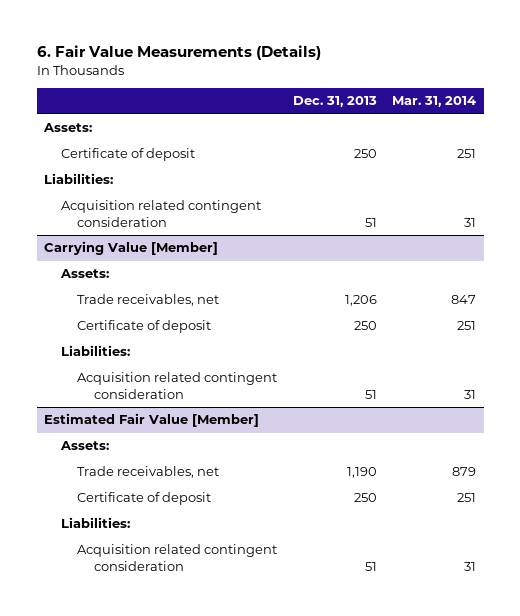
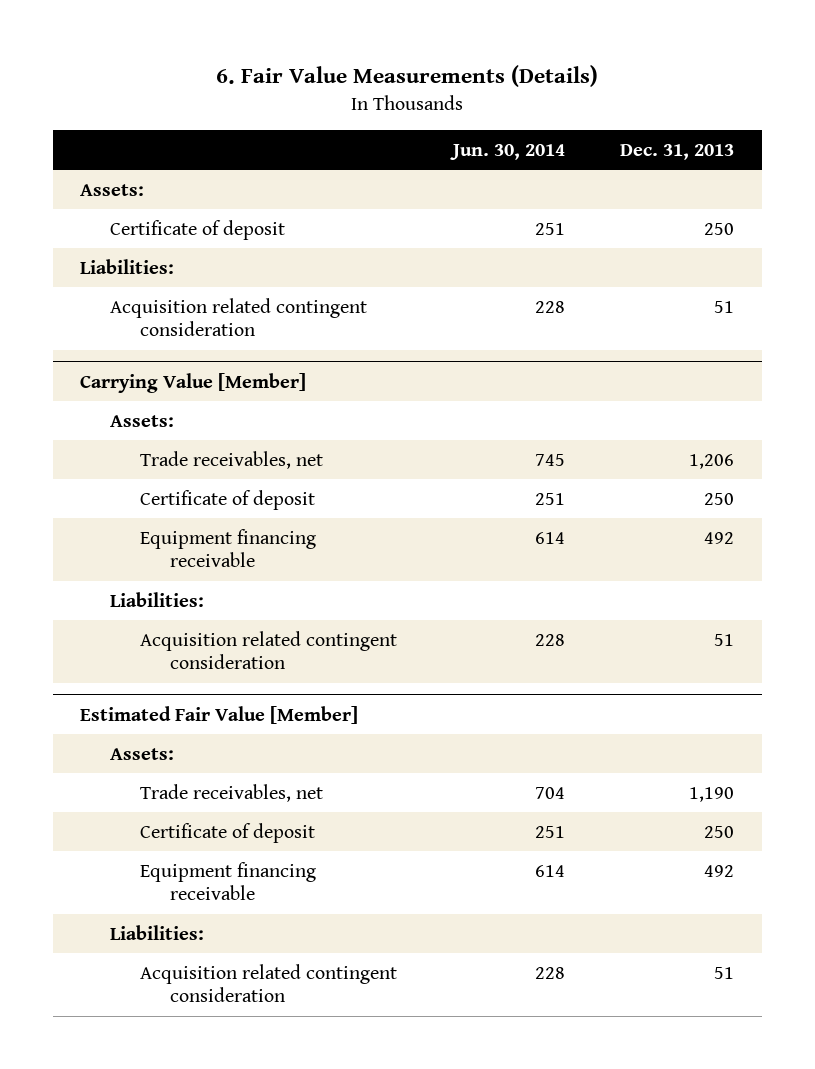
[391,96,476,108] Mar. 31, 2014 -> none
none -> [449,143,565,160] Jun. 30, 2014
none -> [140,528,317,568] Equipment financing receivable
none -> [140,861,317,901] Equipment financing receivable

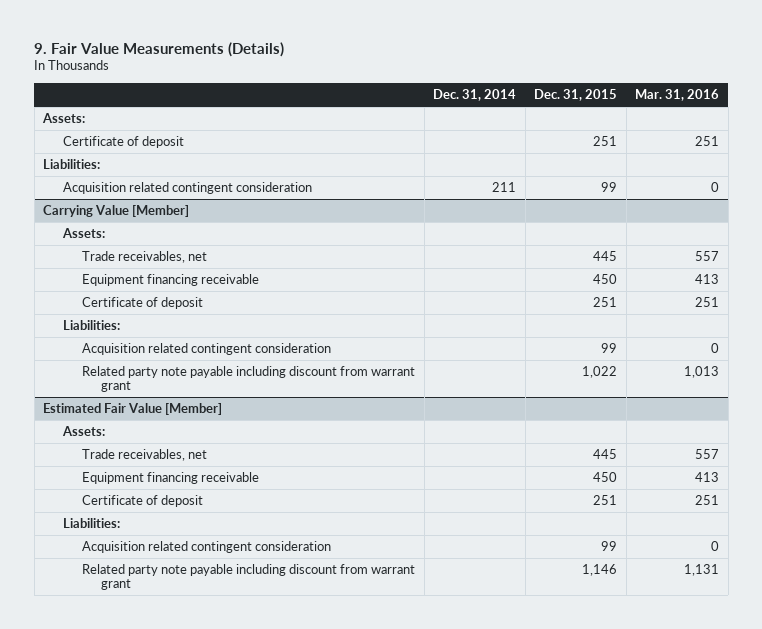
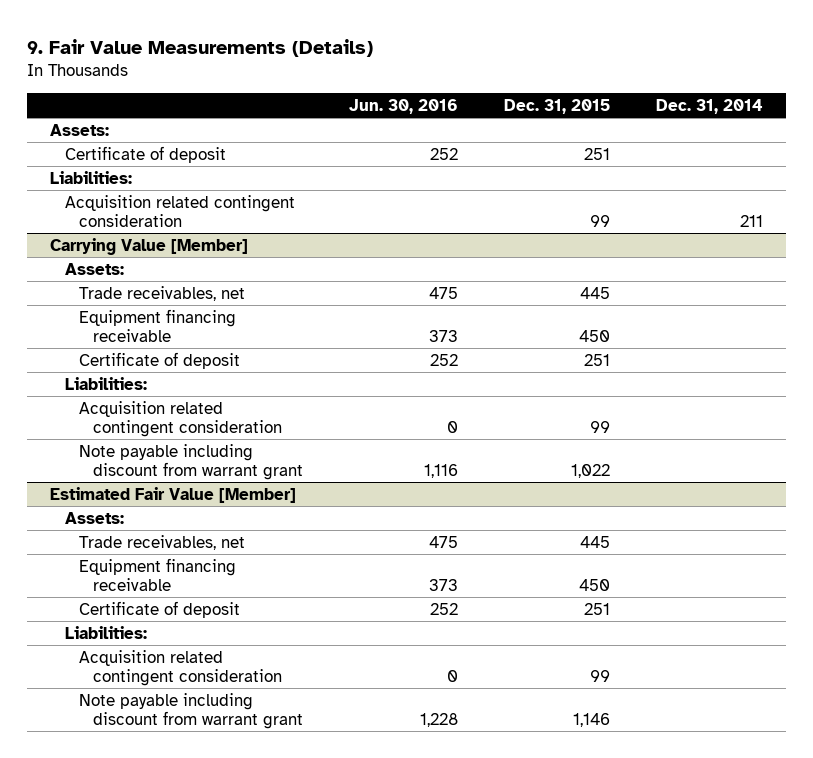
[635,88,720,101] Mar. 31, 2016 -> none
none -> [349,99,459,115] Jun. 30, 2016
[82,366,416,393] Related party note payable including discount from warrant grant -> [78,443,304,481] Note payable including discount from warrant grant
[82,564,416,591] Related party note payable including discount from warrant grant -> [78,692,304,730] Note payable including discount from warrant grant

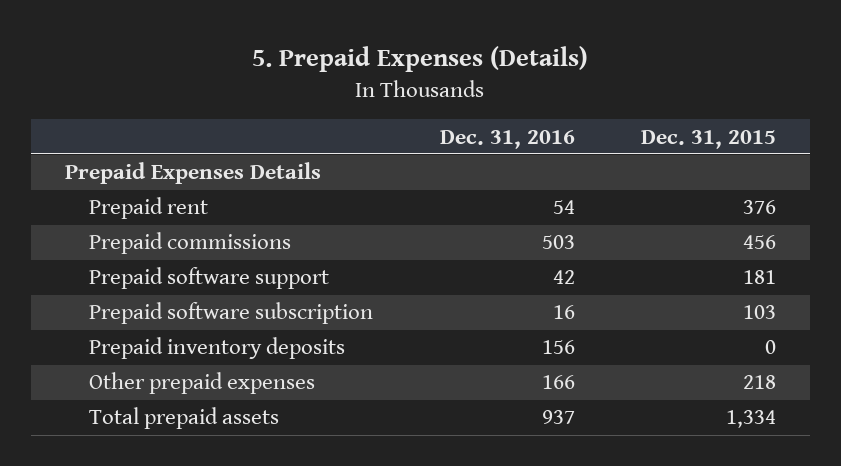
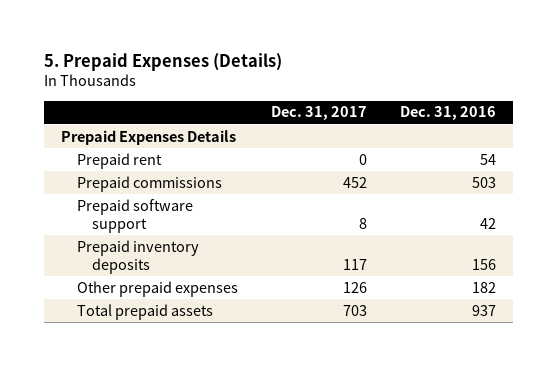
[641,129,777,149] Dec. 31, 2015 -> none
none -> [271,106,368,121] Dec. 31, 2017
[89,302,374,325] Prepaid software subscription -> none
[541,375,575,390] 166 -> [472,281,497,293] 182

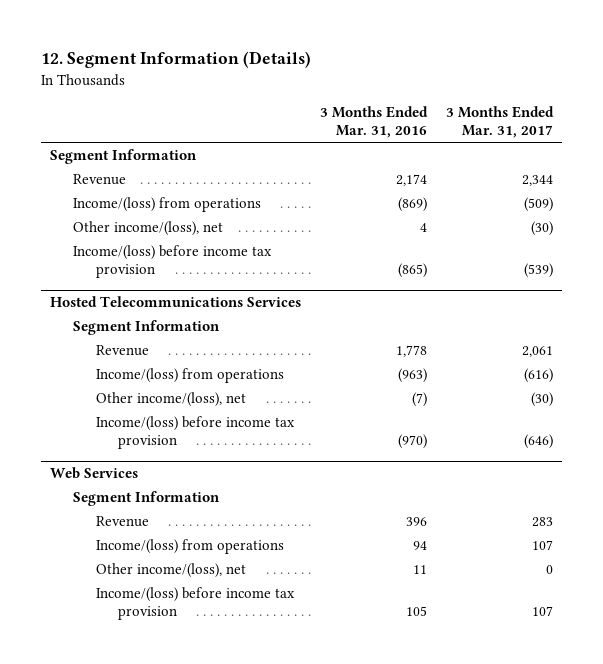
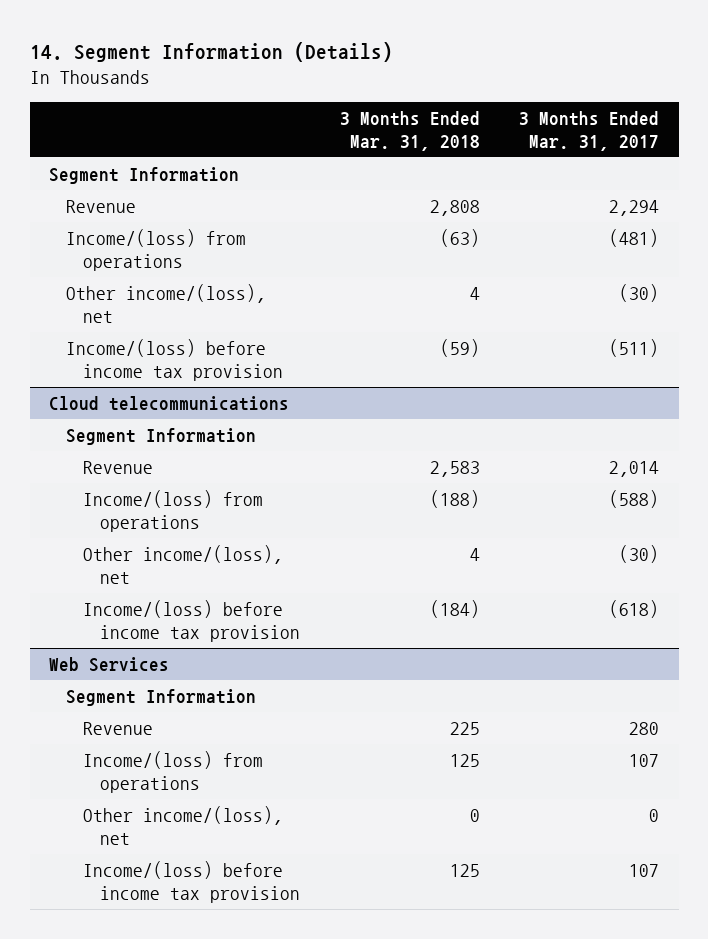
[41,51,312,69] 12. Segment Information (Details) -> [29,42,393,63] 14. Segment Information (Details)
[319,105,428,139] 3 Months Ended Mar. 31, 2016 -> none
none -> [339,110,480,151] 3 Months Ended Mar. 31, 2018
[521,174,553,186] 2,344 -> [608,200,659,217] 2,294
[523,196,553,212] (509) -> [608,229,659,248] (481)
[523,263,553,279] (539) -> [608,339,659,358] (511)
[50,296,302,308] Hosted Telecommunications Services -> [49,396,290,412] Cloud telecommunications
[521,345,553,357] 2,061 -> [608,461,659,478] 2,014
[523,367,553,383] (616) -> [608,490,659,509] (588)
[523,434,553,450] (646) -> [608,600,659,619] (618)
[531,516,553,527] 283 -> [628,722,659,736] 280

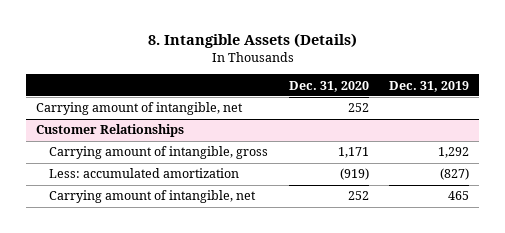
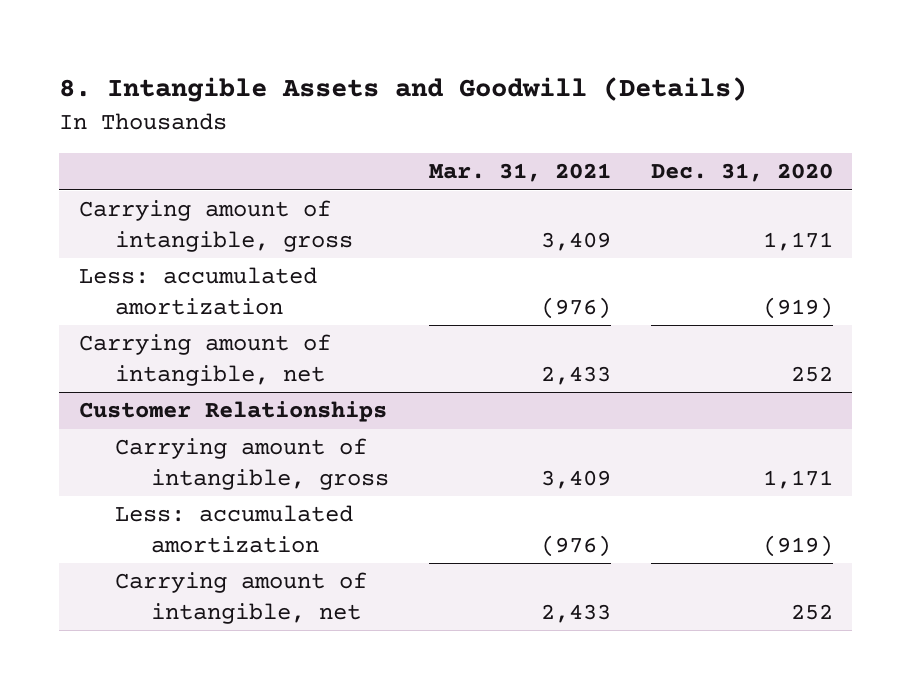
[147,33,357,49] 8. Intangible Assets (Details) -> [58,77,747,103] 8. Intangible Assets and Goodwill (Details)
[389,80,470,92] Dec. 31, 2019 -> none
none -> [428,163,611,183] Mar. 31, 2021
none -> [78,200,353,252] Carrying amount of intangible, gross
none -> [78,267,317,315] Less: accumulated amortization

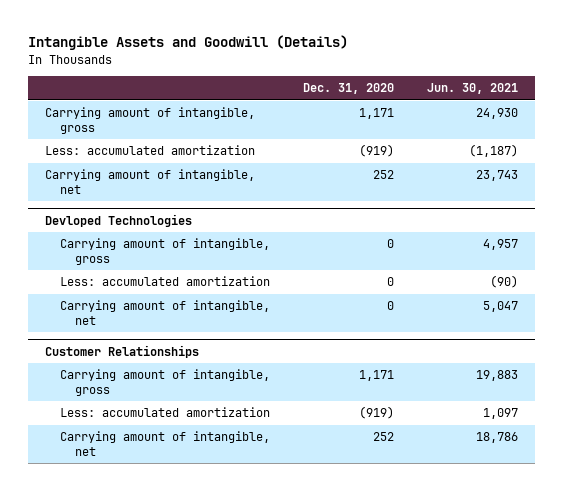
[58,77,747,103] 8. Intangible Assets and Goodwill (Details) -> [28,35,349,51] Intangible Assets and Goodwill (Details)
[428,163,611,183] Mar. 31, 2021 -> none
none -> [427,83,519,95] Jun. 30, 2021
none -> [44,213,192,227] Devloped Technologies
none -> [60,238,271,265] Carrying amount of intangible, gross
none -> [60,276,271,287] Less: accumulated amortization
none -> [60,300,271,325] Carrying amount of intangible, net

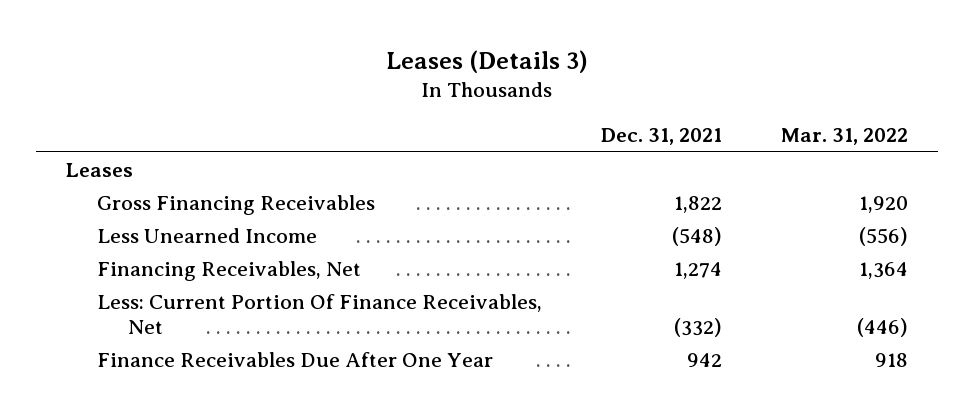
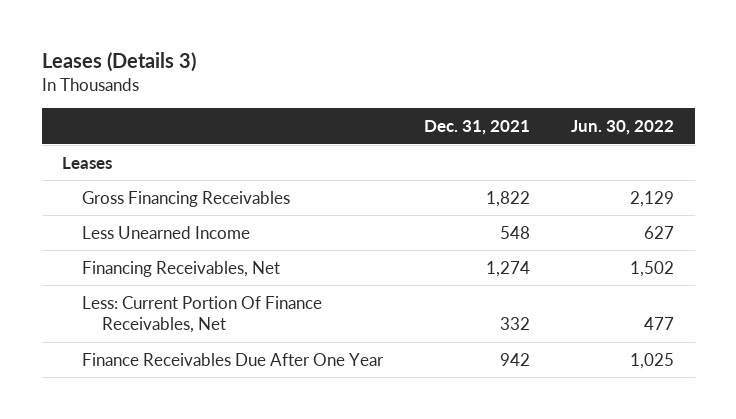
[781,128,909,146] Mar. 31, 2022 -> none
none -> [571,120,675,136] Jun. 30, 2022
[672,226,723,246] (548) -> [500,225,531,239] 548
[674,317,723,337] (332) -> [500,317,531,331] 332

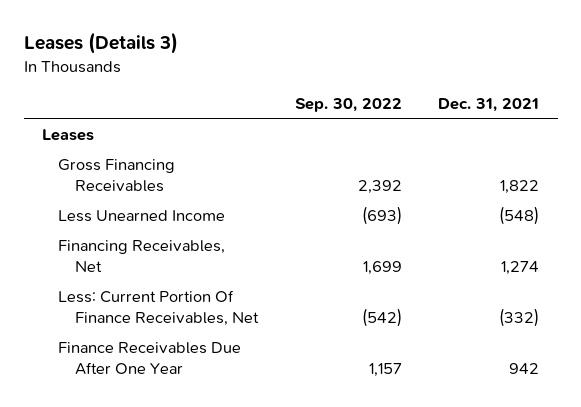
[571,120,675,136] Jun. 30, 2022 -> none
none -> [294,97,402,112] Sep. 30, 2022
[500,225,531,239] 548 -> [499,205,540,225] (548)
[500,317,531,331] 332 -> [499,307,540,327] (332)

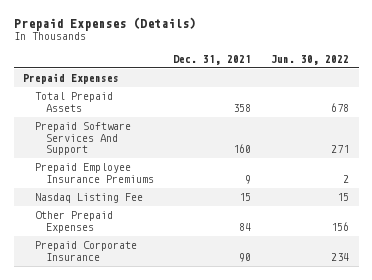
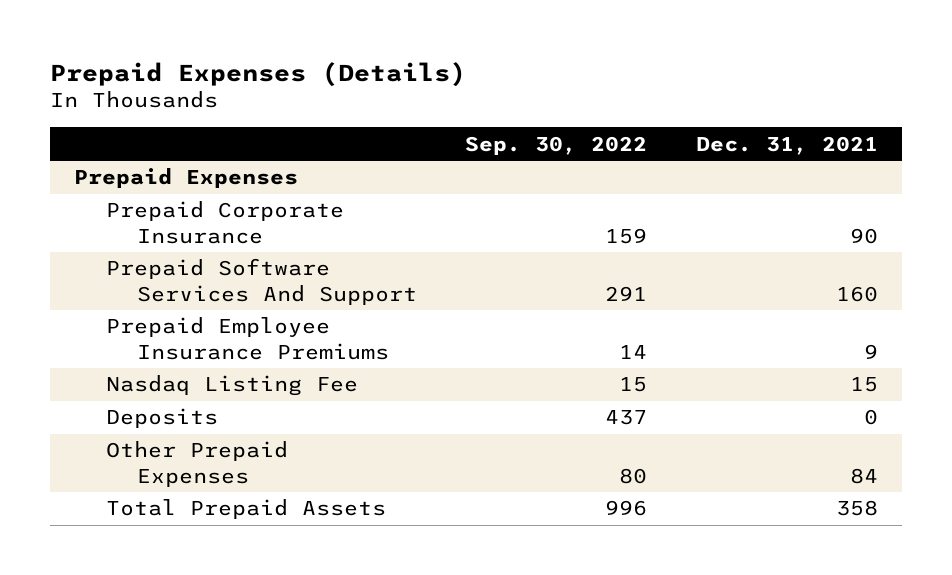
[270,54,349,65] Jun. 30, 2022 -> none
none -> [465,135,648,155] Sep. 30, 2022
[34,241,137,261] Prepaid Corporate Insurance -> [105,201,344,244] Prepaid Corporate Insurance
none -> [105,408,218,429] Deposits
[34,92,113,112] Total Prepaid Assets -> [105,499,386,520] Total Prepaid Assets

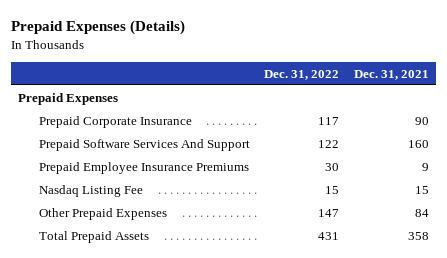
[465,135,648,155] Sep. 30, 2022 -> none
none -> [264,69,340,80] Dec. 31, 2022
[105,408,218,429] Deposits -> none

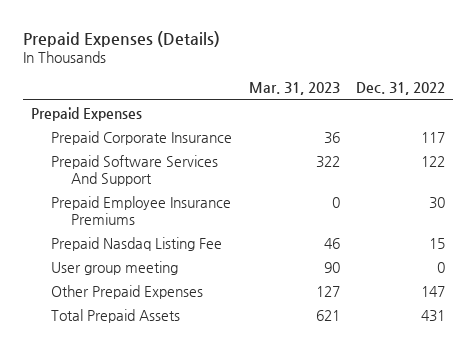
[353,69,429,80] Dec. 31, 2021 -> none
none -> [248,82,340,96] Mar. 31, 2023
[38,184,143,197] Nasdaq Listing Fee -> [51,236,223,251] Prepaid Nasdaq Listing Fee
none -> [51,260,179,275] User group meeting

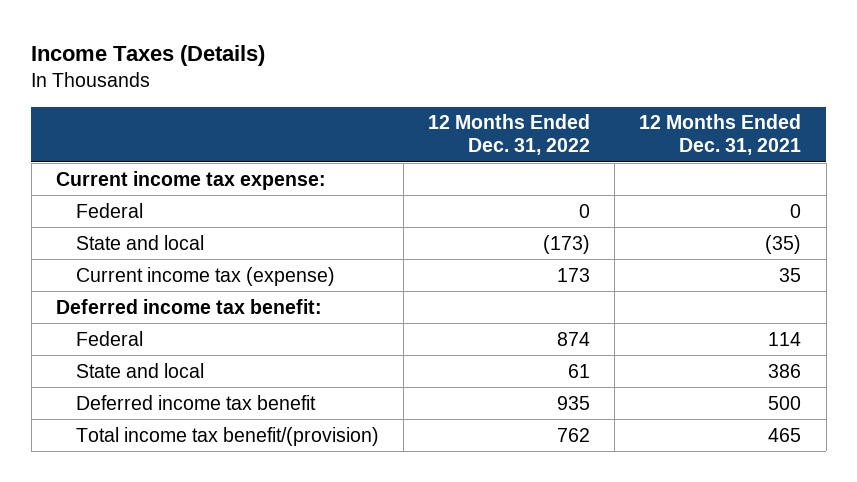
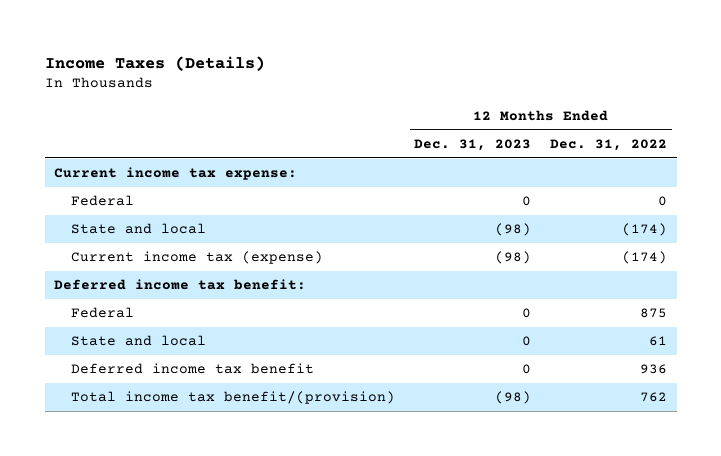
[639,114,802,156] 12 Months Ended Dec. 31, 2021 -> none
none -> [414,138,532,151] Dec. 31, 2023
[543,234,591,254] (173) -> [622,223,668,237] (174)
[557,267,591,282] 173 -> [622,251,668,265] (174)
[557,331,591,346] 874 -> [640,308,668,319] 875
[557,395,591,410] 935 -> [640,364,668,375] 936

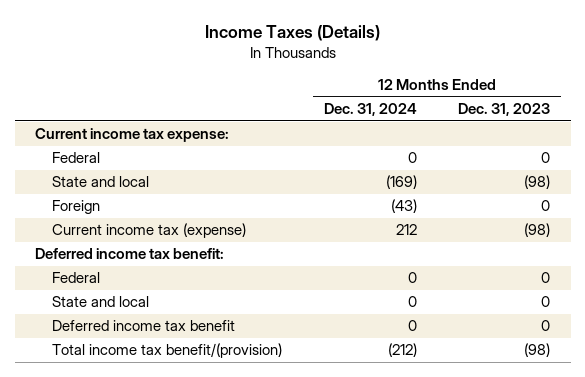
[550,138,668,151] Dec. 31, 2022 -> none
none -> [323,103,417,117] Dec. 31, 2024
none -> [52,200,101,215] Foreign

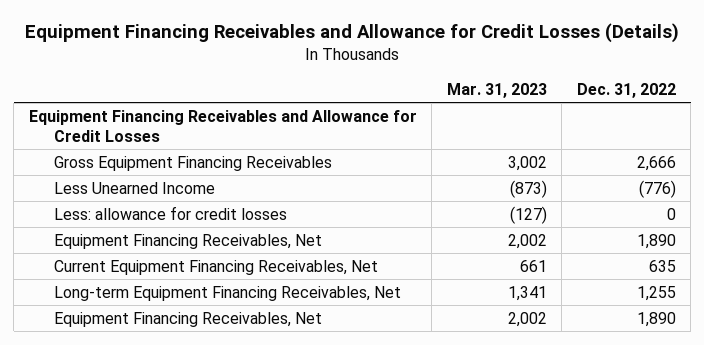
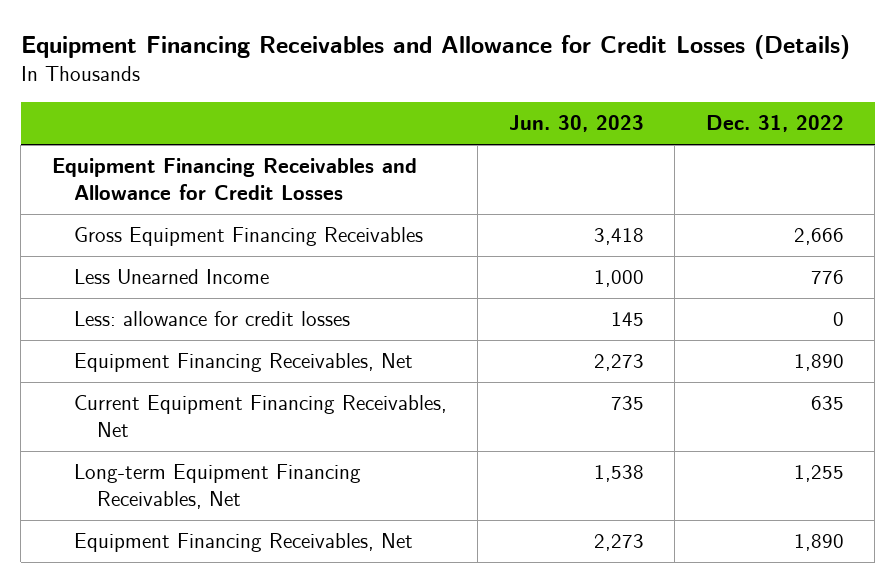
[446,82,547,98] Mar. 31, 2023 -> none
none -> [508,115,644,133] Jun. 30, 2023
[638,179,676,198] (776) -> [810,270,844,285] 776

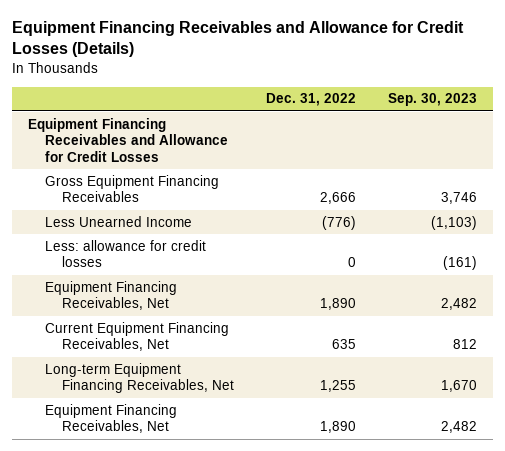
[508,115,644,133] Jun. 30, 2023 -> none
none -> [387,93,477,107] Sep. 30, 2023
[810,270,844,285] 776 -> [321,215,356,230] (776)

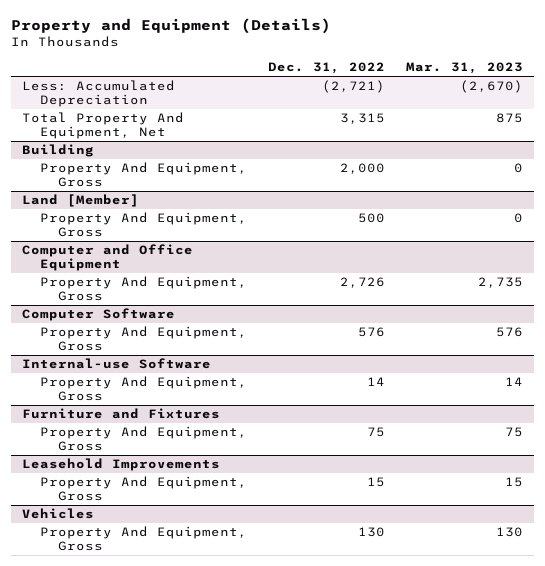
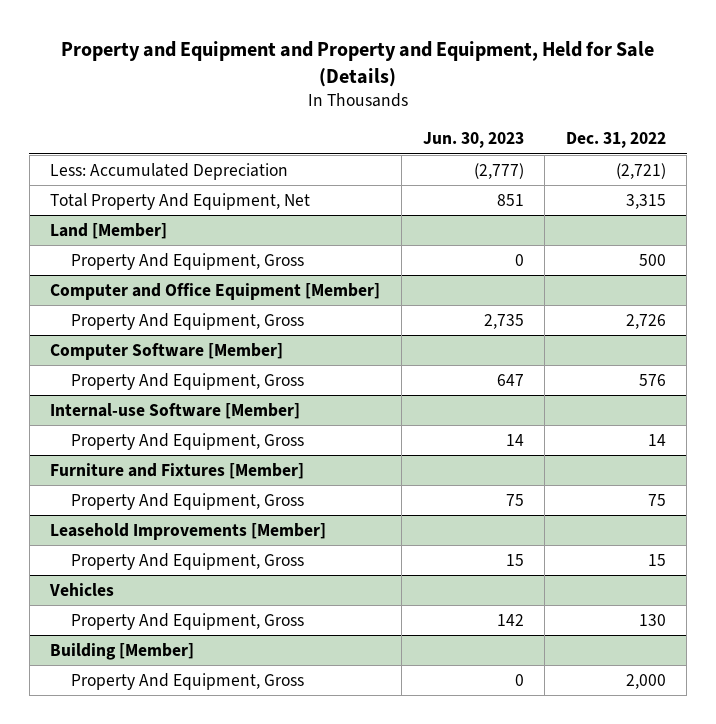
[10,17,331,34] Property and Equipment (Details) -> [61,41,655,88] Property and Equipment and Property and Equipment, Held for Sale (Details)
[406,62,524,75] Mar. 31, 2023 -> none
none -> [422,132,524,149] Jun. 30, 2023
[21,144,94,158] Building -> none
[39,162,247,188] Property And Equipment, Gross -> none
[21,244,193,272] Computer and Office Equipment -> [50,282,381,300] Computer and Office Equipment [Member]
[21,308,175,322] Computer Software -> [50,342,284,360] Computer Software [Member]
[21,358,211,370] Internal-use Software -> [50,402,301,419] Internal-use Software [Member]
[21,408,220,420] Furniture and Fixtures -> [50,462,305,479] Furniture and Fixtures [Member]
[21,458,220,472] Leasehold Improvements -> [50,522,327,540] Leasehold Improvements [Member]
none -> [50,642,195,660] Building [Member]
none -> [71,672,305,690] Property And Equipment, Gross

